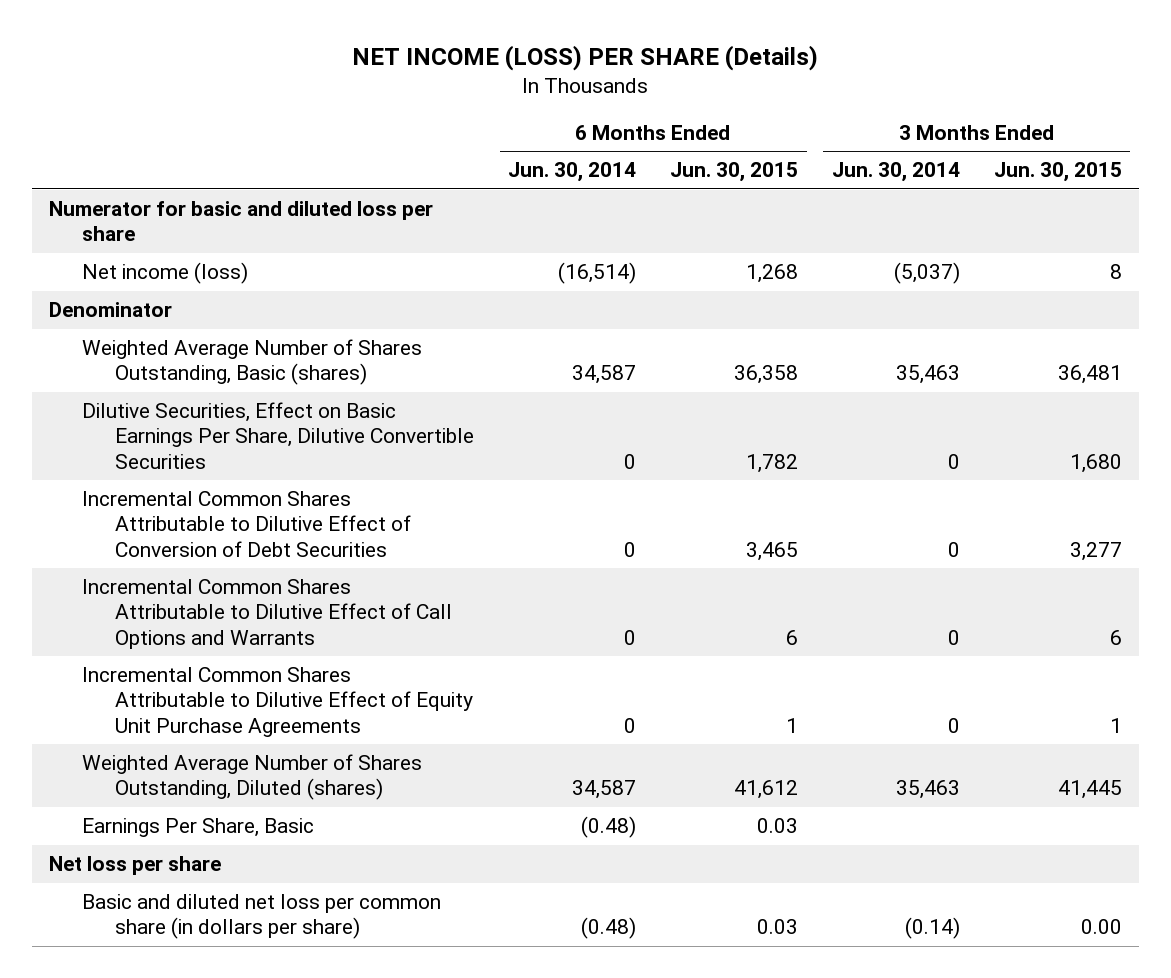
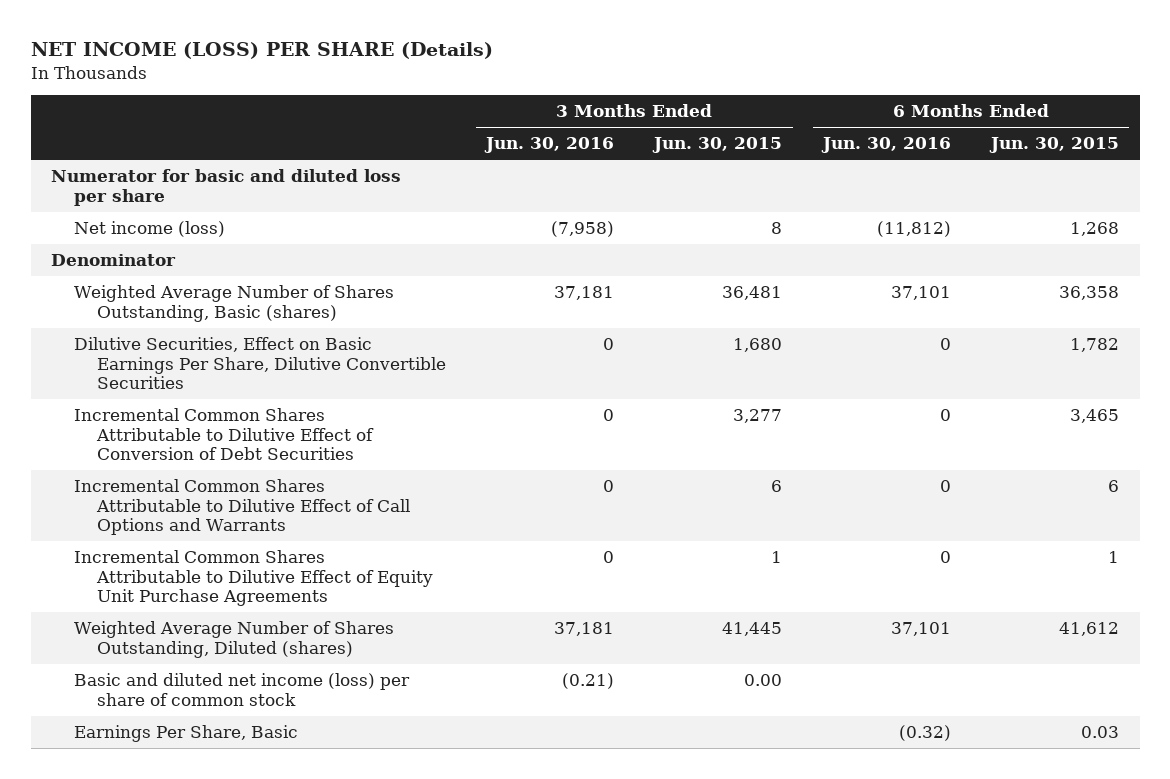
[508,162,637,183] Jun. 30, 2014 -> none
[831,162,960,183] Jun. 30, 2014 -> none
none -> [484,137,615,154] Jun. 30, 2016
none -> [820,137,951,154] Jun. 30, 2016
none -> [73,673,410,706] Basic and diluted net income (loss) per share of common stock
[49,856,222,876] Net loss per share -> none
[82,894,442,940] Basic and diluted net loss per common share (in dollars per share) -> none

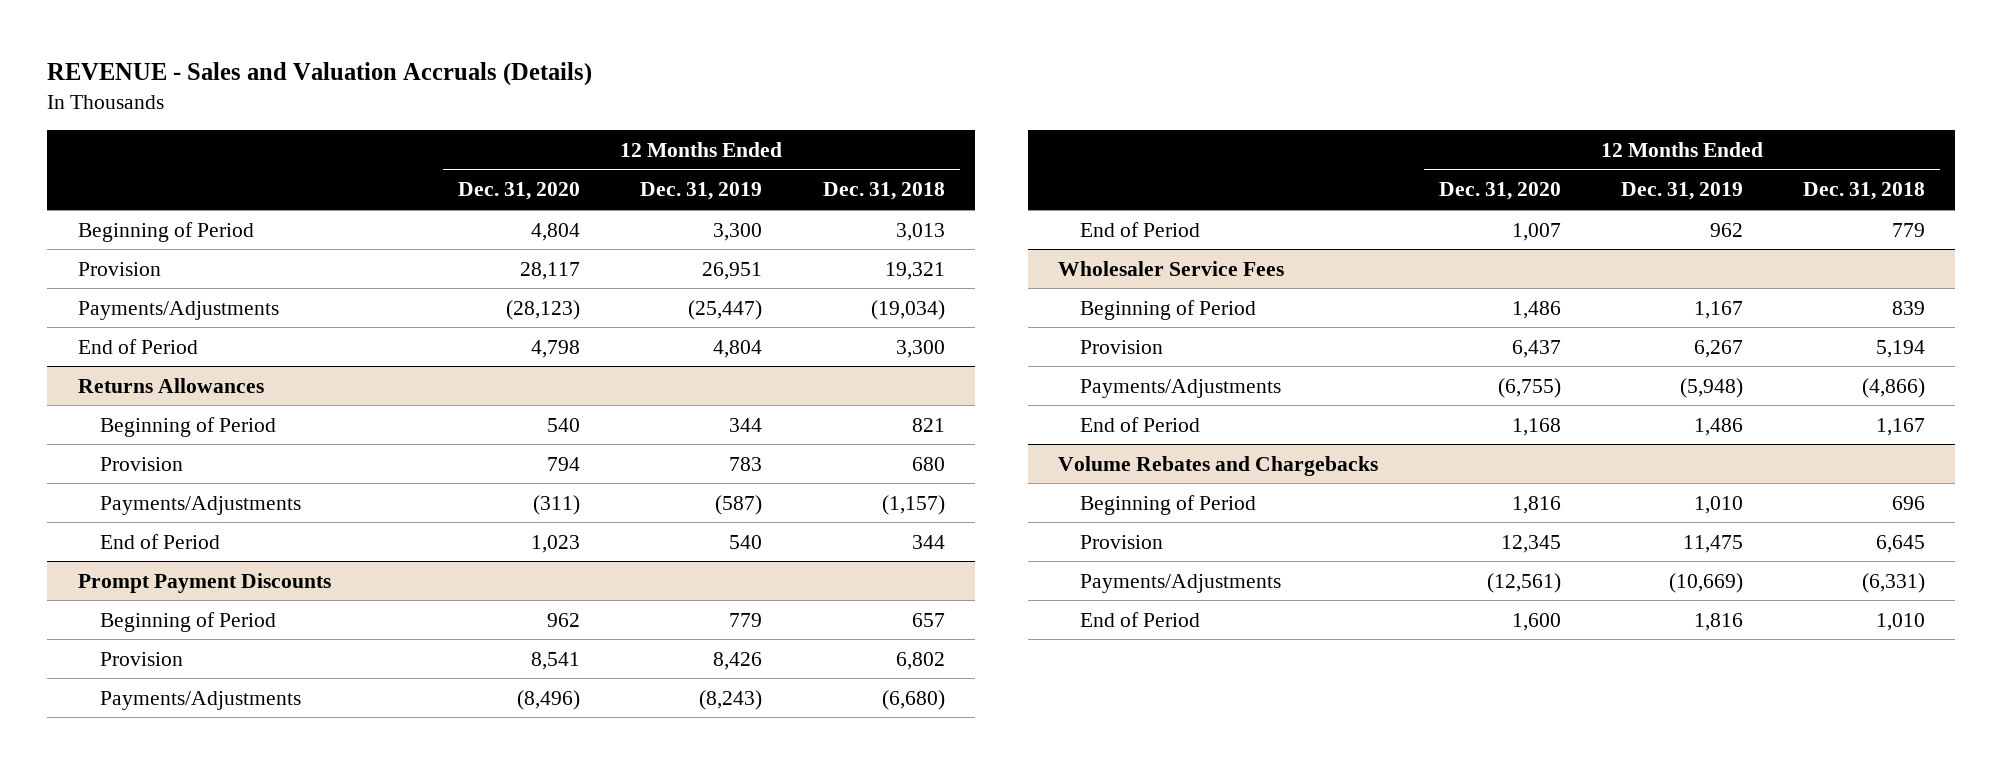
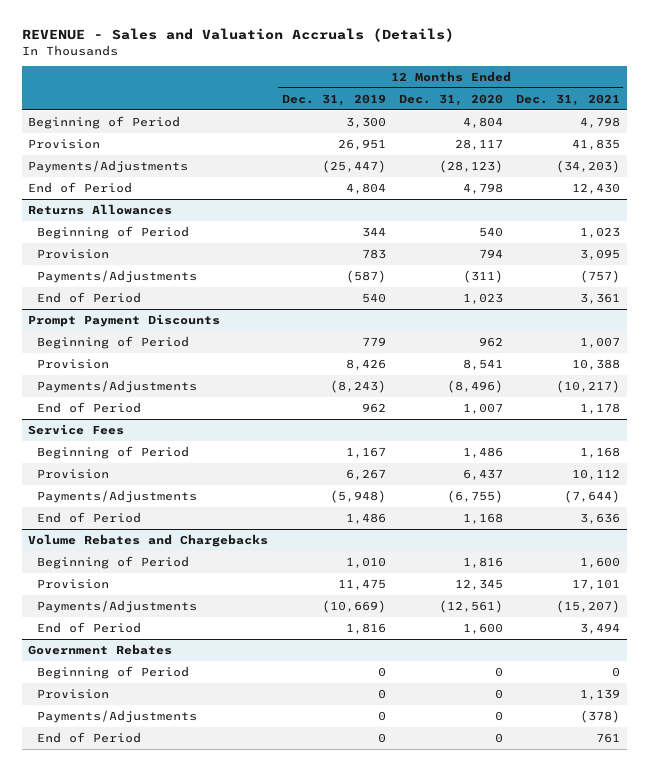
[822,182,945,201] Dec. 31, 2018 -> none
none -> [516,93,621,106] Dec. 31, 2021
[1058,260,1285,276] Wholesaler Service Fees -> [28,423,125,435] Service Fees
none -> [28,643,173,655] Government Rebates
none -> [36,665,189,679] Beginning of Period
none -> [36,688,109,699] Provision
none -> [36,709,197,723] Payments/Adjustments
none -> [36,731,141,743] End of Period

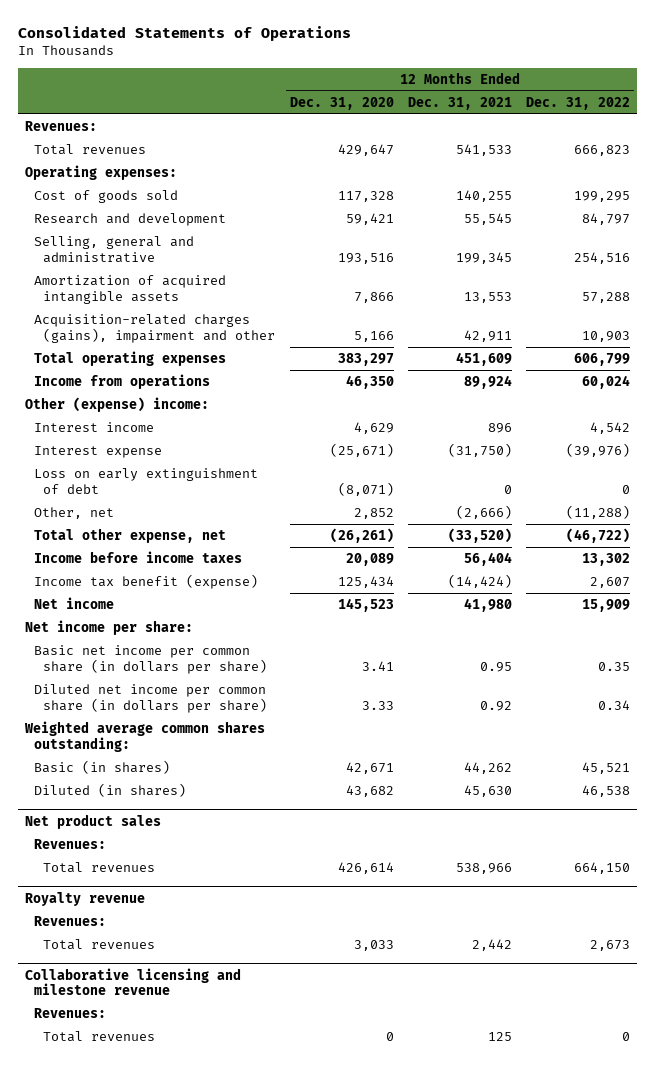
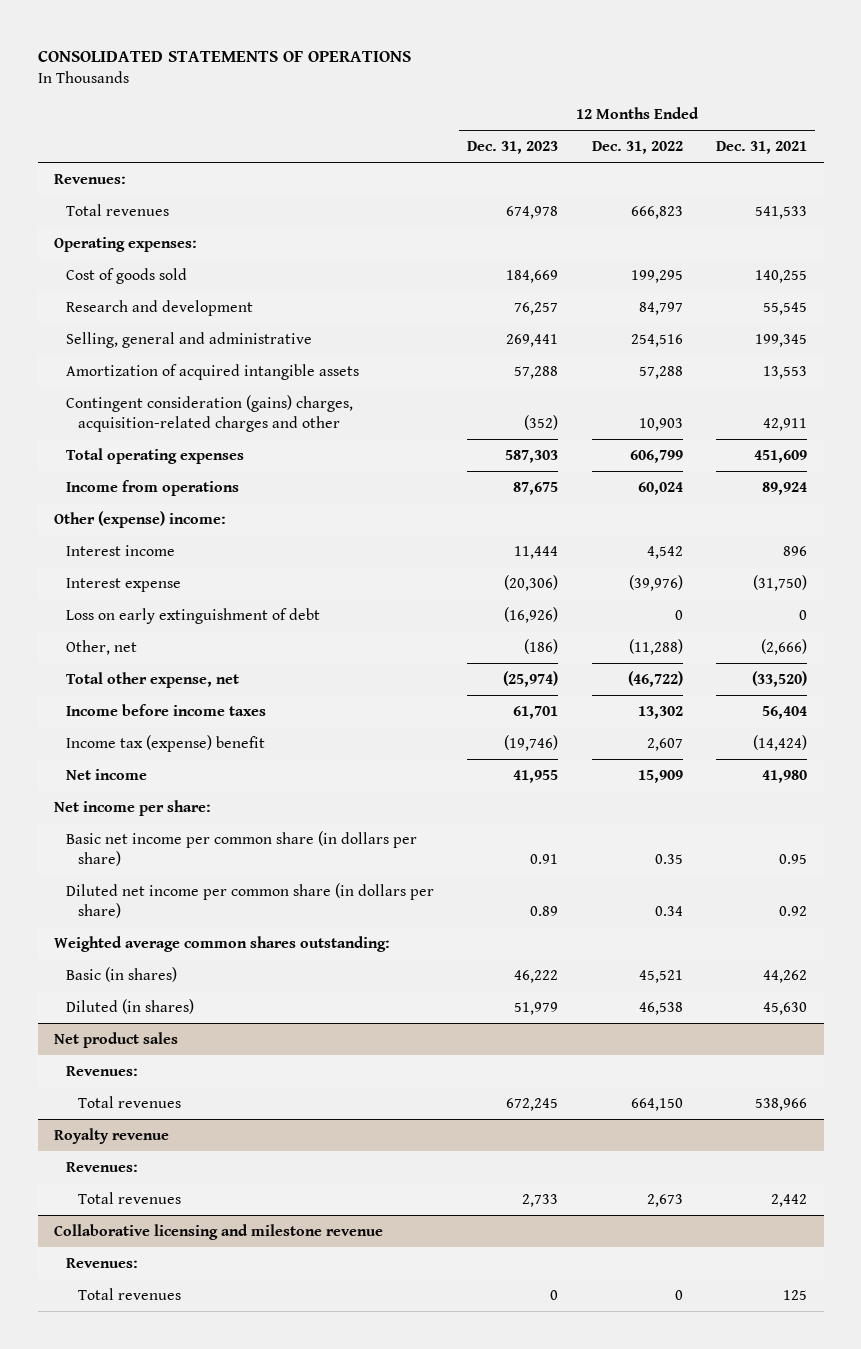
[18,25,352,41] Consolidated Statements of Operations -> [37,51,411,63] CONSOLIDATED STATEMENTS OF OPERATIONS
[289,96,394,110] Dec. 31, 2020 -> none
none -> [467,141,559,155] Dec. 31, 2023
[34,313,276,343] Acquisition-related charges (gains), impairment and other -> [66,394,354,432] Contingent consideration (gains) charges, acquisition-related charges and other
[34,573,259,589] Income tax benefit (expense) -> [66,734,266,752] Income tax (expense) benefit

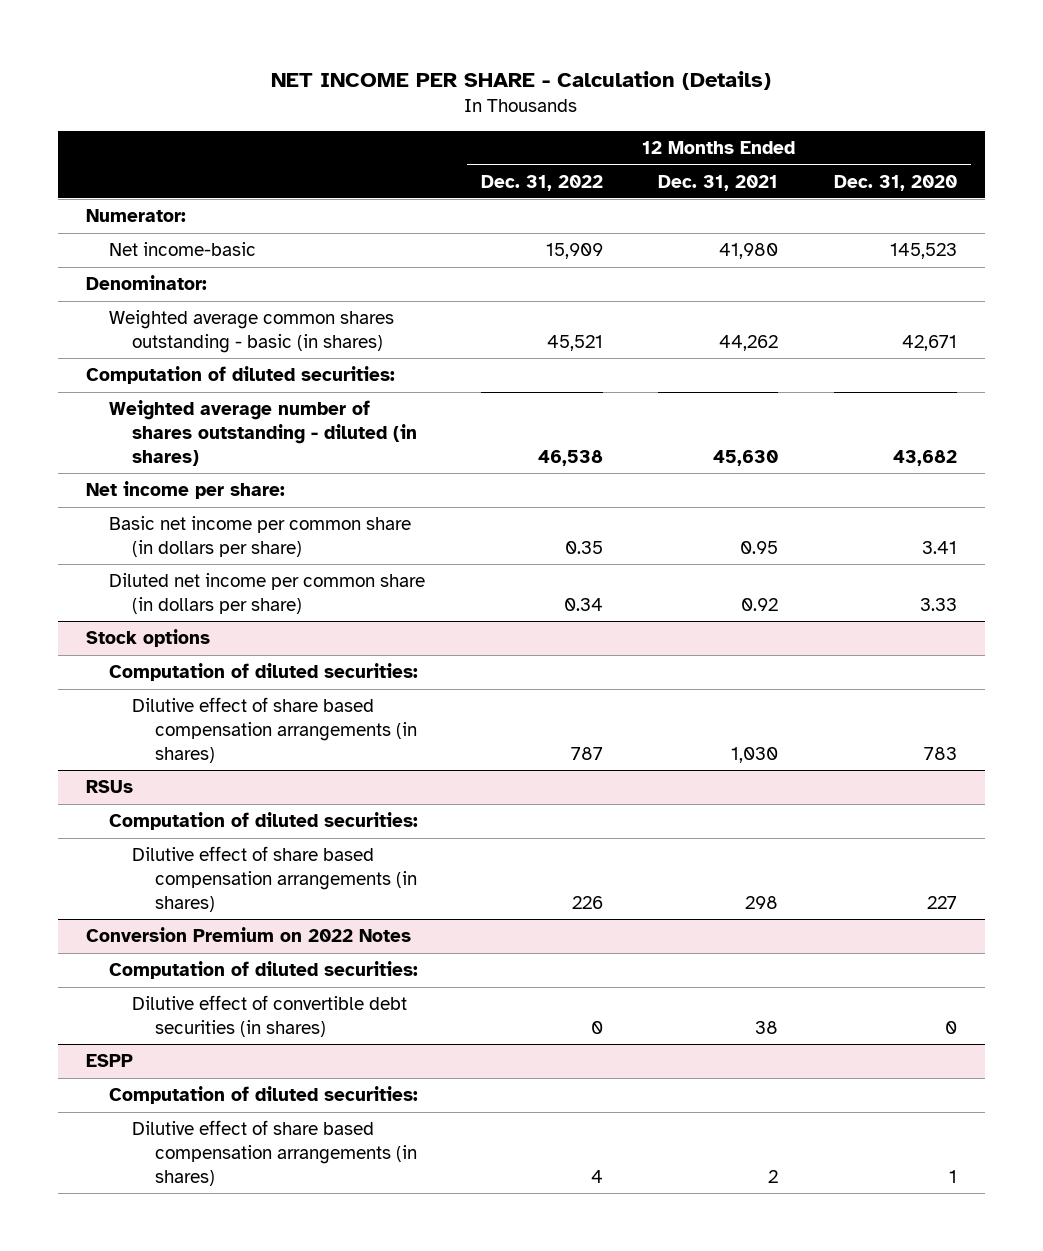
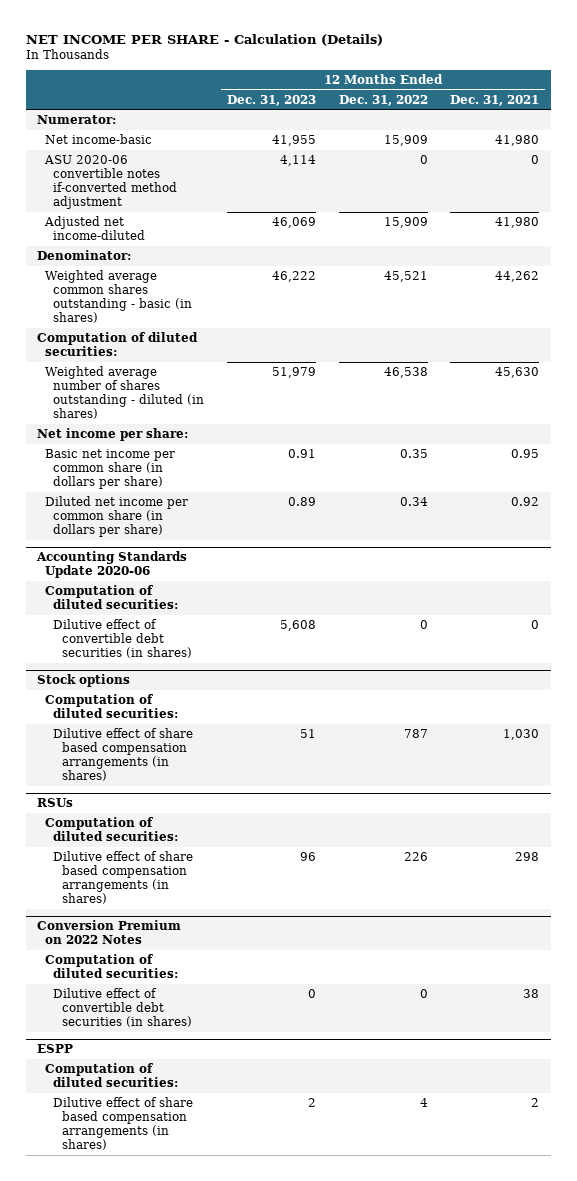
[834,174,958,191] Dec. 31, 2020 -> none
none -> [227,94,317,106] Dec. 31, 2023
none -> [44,154,178,209] ASU 2020-06 convertible notes if-converted method adjustment
none -> [44,215,146,240] Adjusted net income-diluted
none -> [36,550,188,578] Accounting Standards Update 2020-06
none -> [45,584,179,609] Computation of diluted securities:
none -> [53,618,192,658] Dilutive effect of convertible debt securities (in shares)

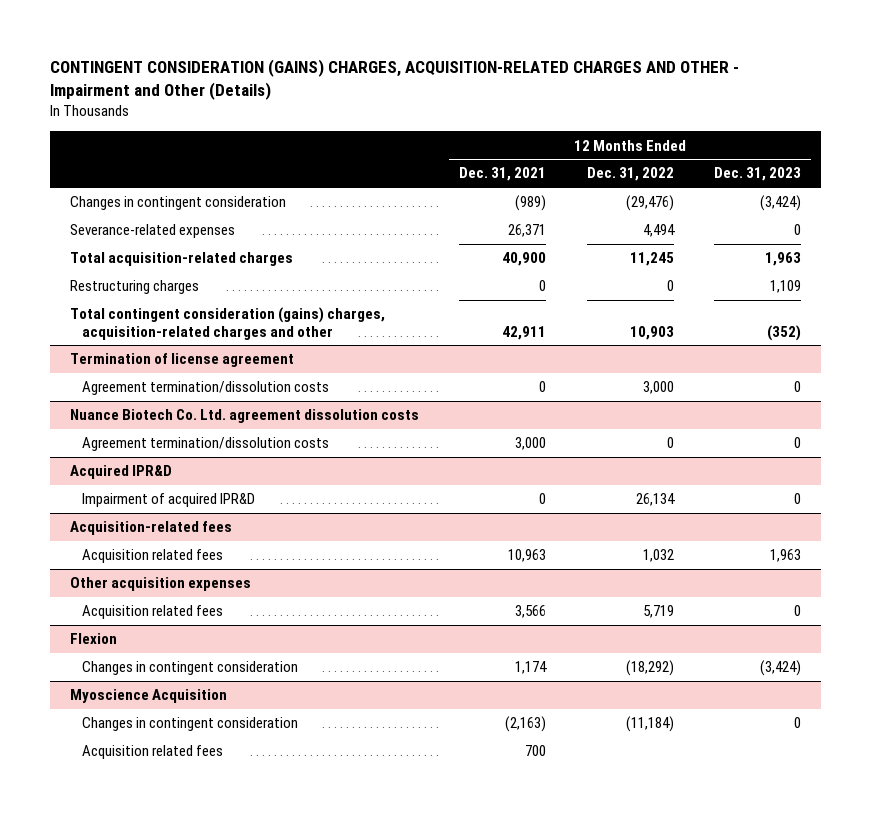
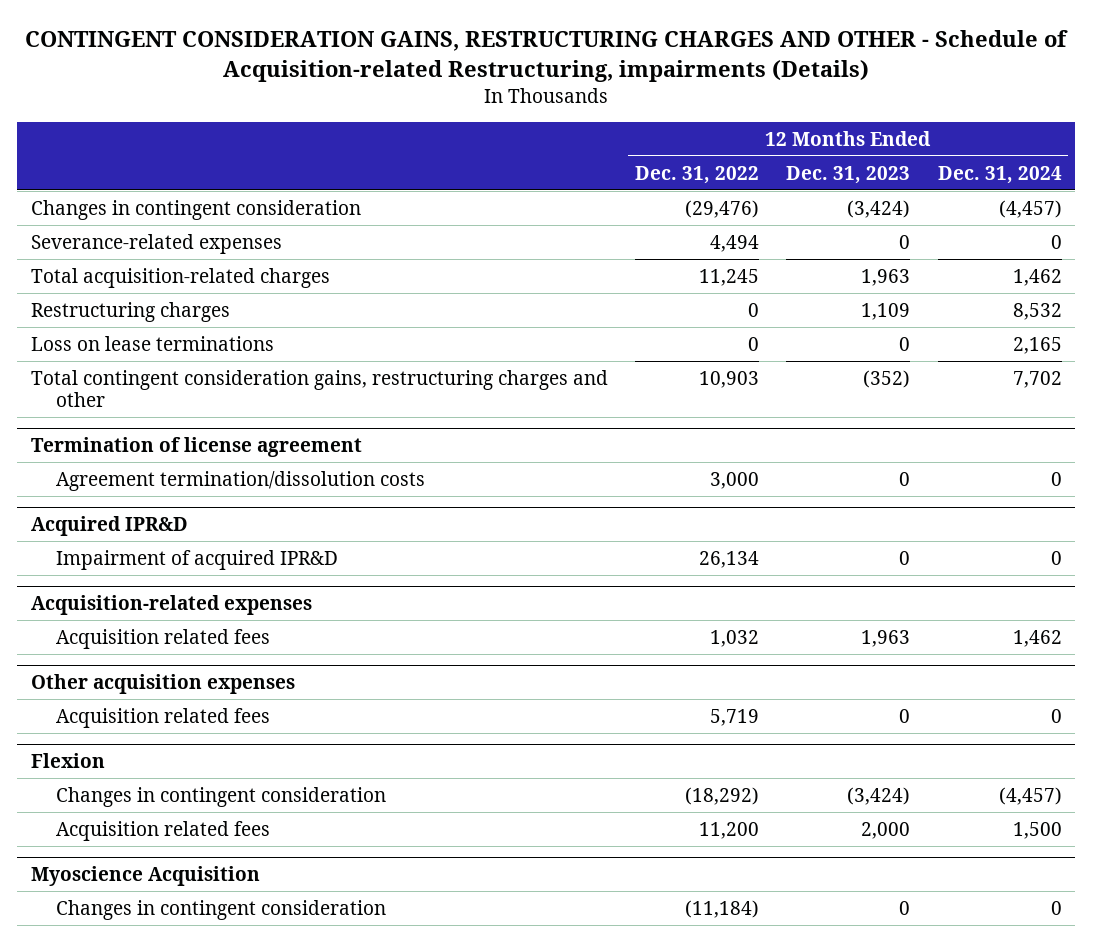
[49,59,739,101] CONTINGENT CONSIDERATION (GAINS) CHARGES, ACQUISITION-RELATED CHARGES AND OTHER - Impairment and Other (Details) -> [25,30,1069,83] CONTINGENT CONSIDERATION GAINS, RESTRUCTURING CHARGES AND OTHER - Schedule of Acquisition-related Restructuring, impairments (Details)
[459,167,547,182] Dec. 31, 2021 -> none
none -> [937,165,1062,184] Dec. 31, 2024
none -> [31,335,275,351] Loss on lease terminations
[70,307,386,340] Total contingent consideration (gains) charges, acquisition-related charges and other -> [31,369,609,407] Total contingent consideration gains, restructuring charges and other
[70,409,420,424] Nuance Biotech Co. Ltd. agreement dissolution costs -> none
[82,437,330,452] Agreement termination/dissolution costs -> none
[70,521,233,536] Acquisition-related fees -> [31,594,313,615] Acquisition-related expenses
none -> [56,820,271,841] Acquisition related fees
[82,745,224,760] Acquisition related fees -> none

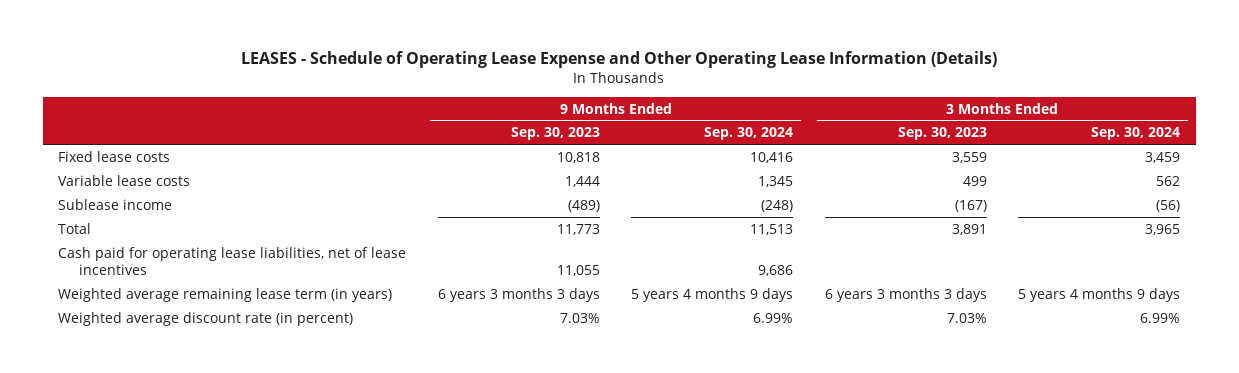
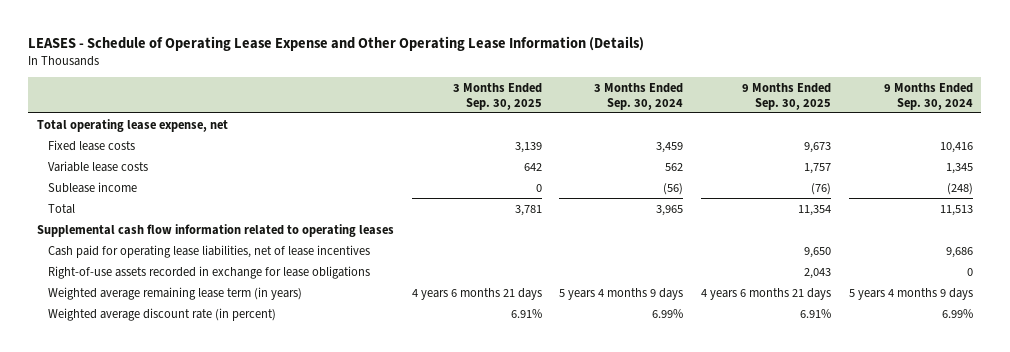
[510,127,600,141] Sep. 30, 2023 -> none
[897,127,987,141] Sep. 30, 2023 -> none
none -> [452,83,542,110] 3 Months Ended Sep. 30, 2025
none -> [741,83,831,110] 9 Months Ended Sep. 30, 2025
none -> [37,118,229,132] Total operating lease expense, net
none -> [37,223,395,237] Supplemental cash flow information related to operating leases
none -> [48,265,371,279] Right-of-use assets recorded in exchange for lease obligations

